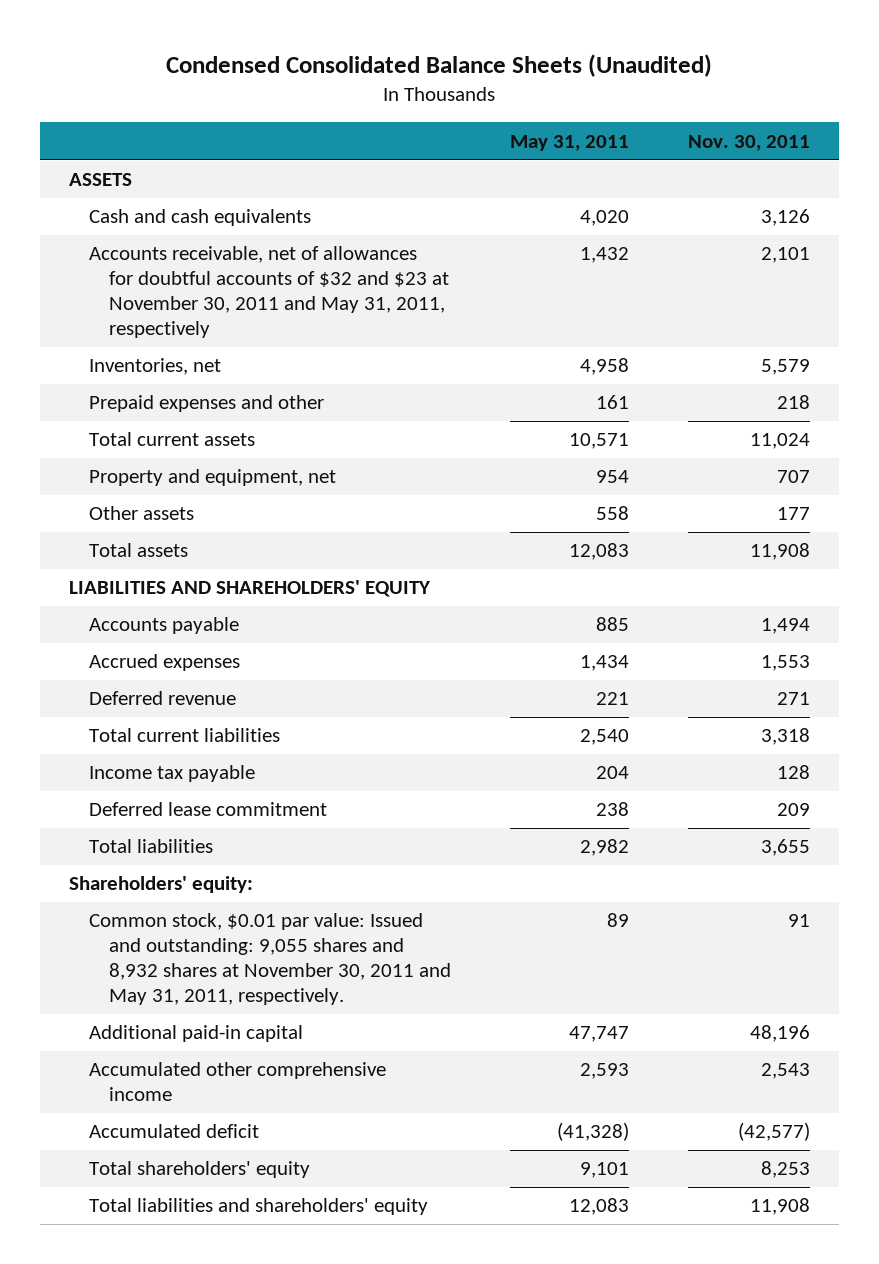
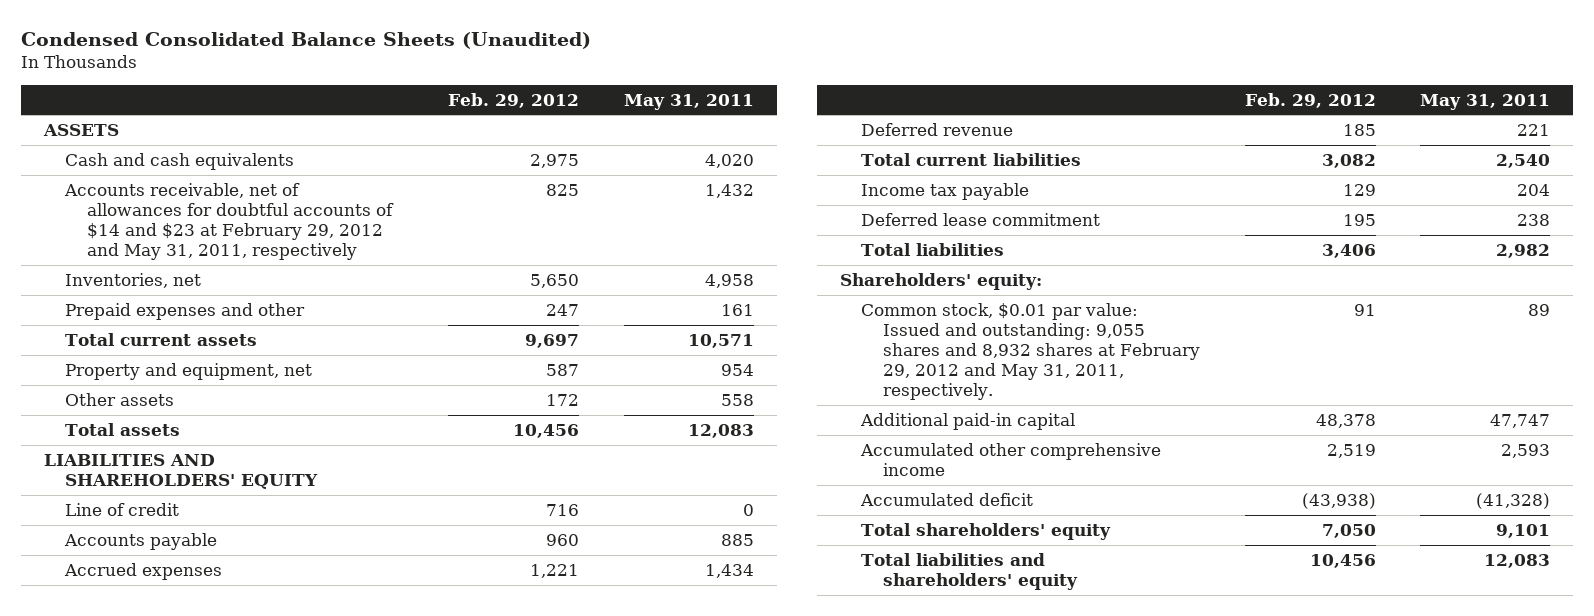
[687,134,810,151] Nov. 30, 2011 -> none
none -> [448,92,580,108] Feb. 29, 2012
[88,246,449,339] Accounts receivable, net of allowances for doubtful accounts of $32 and $23 at November 30, 2011 and May 31, 2011, respectively -> [64,182,394,261] Accounts receivable, net of allowances for doubtful accounts of $14 and $23 at February 29, 2012 and May 31, 2011, respectively
none -> [65,502,180,516] Line of credit
[88,913,451,1006] Common stock, $0.01 par value: Issued and outstanding: 9,055 shares and 8,932 shares at November 30, 2011 and May 31, 2011, respectively. -> [861,302,1200,401] Common stock, $0.01 par value: Issued and outstanding: 9,055 shares and 8,932 shares at February 29, 2012 and May 31, 2011, respectively.

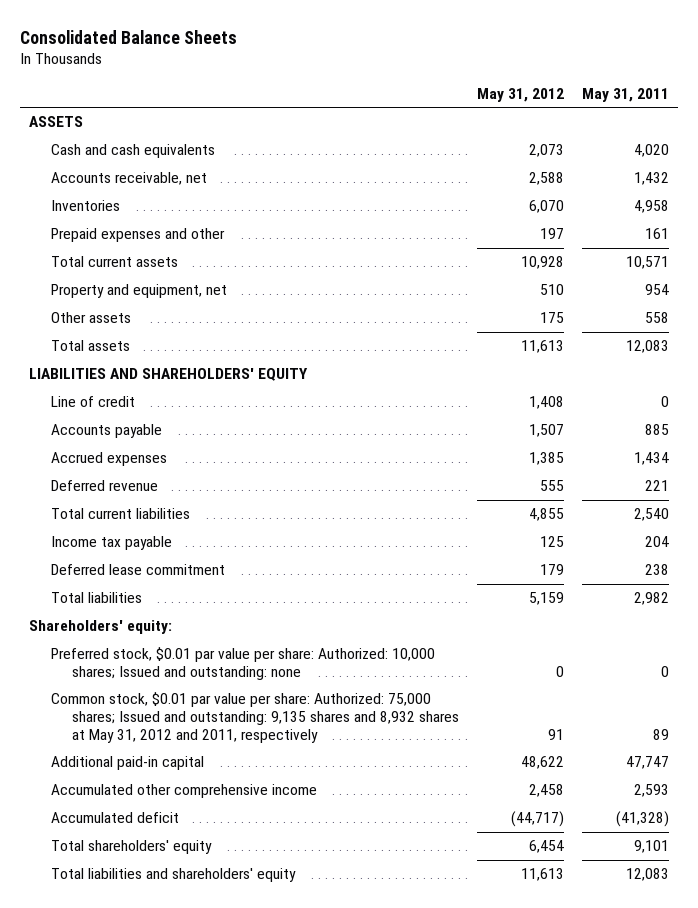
[21,32,592,50] Condensed Consolidated Balance Sheets (Unaudited) -> [20,29,238,44] Consolidated Balance Sheets
[448,92,580,108] Feb. 29, 2012 -> none
none -> [477,87,565,102] May 31, 2012
[64,182,394,261] Accounts receivable, net of allowances for doubtful accounts of $14 and $23 at February 29, 2012 and May 31, 2011, respectively -> [50,172,207,186] Accounts receivable, net
[65,272,202,288] Inventories, net -> [50,200,120,212] Inventories
none -> [50,647,435,680] Preferred stock, $0.01 par value per share: Authorized: 10,000 shares; Issued and outstanding: none
[861,302,1200,401] Common stock, $0.01 par value: Issued and outstanding: 9,055 shares and 8,932 shares at February 29, 2012 and May 31, 2011, respectively. -> [50,692,460,743] Common stock, $0.01 par value per share: Authorized: 75,000 shares; Issued and outstanding: 9,135 shares and 8,932 shares at May 31, 2012 and 2011, respectively

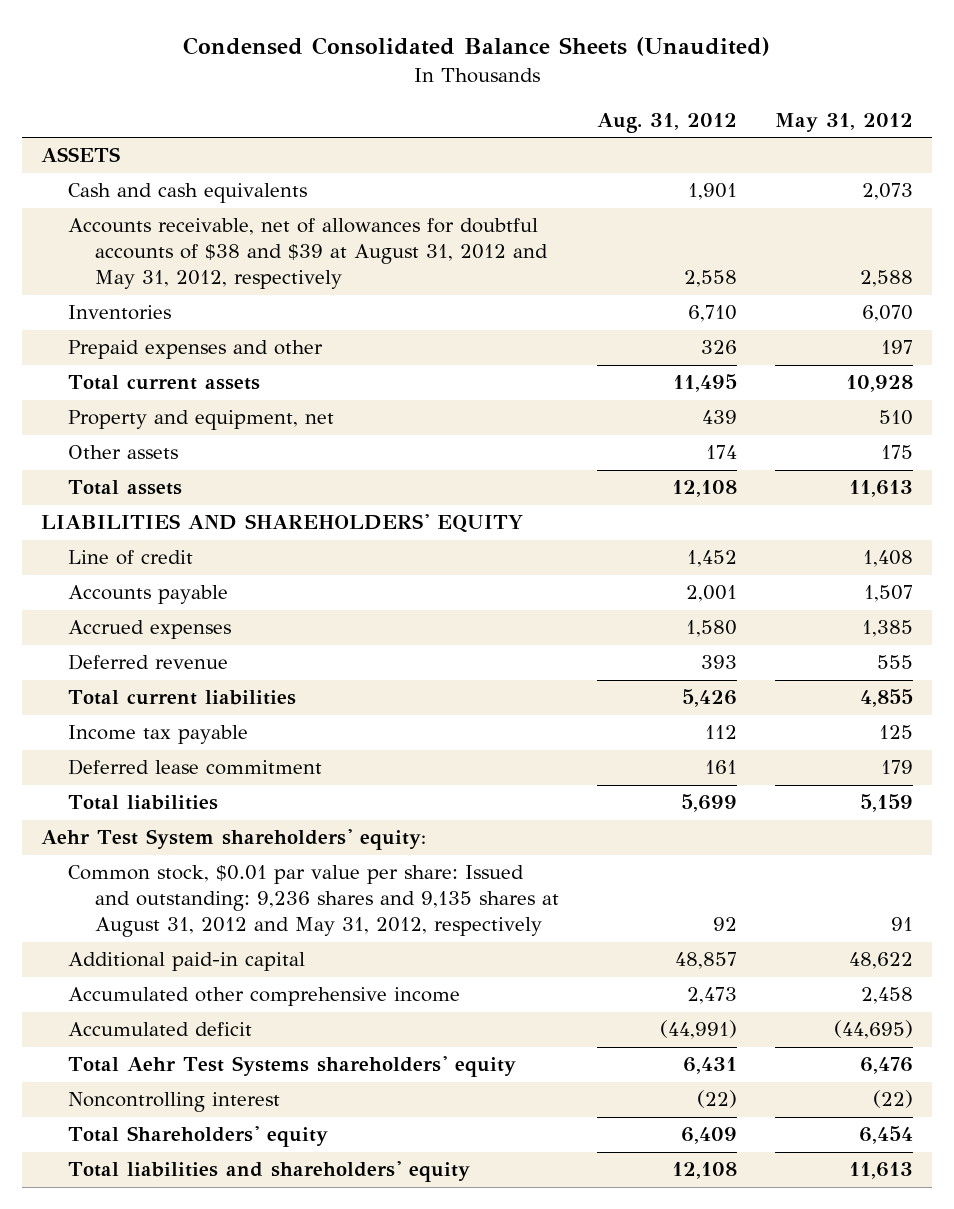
[20,29,238,44] Consolidated Balance Sheets -> [183,37,771,57] Condensed Consolidated Balance Sheets (Unaudited)
[582,87,670,102] May 31, 2011 -> none
none -> [597,113,738,134] Aug. 31, 2012
[50,172,207,186] Accounts receivable, net -> [68,218,549,290] Accounts receivable, net of allowances for doubtful accounts of $38 and $39 at August 31, 2012 and May 31, 2012, respectively
[50,647,435,680] Preferred stock, $0.01 par value per share: Authorized: 10,000 shares; Issued and outstanding: none -> none
[29,620,173,635] Shareholders' equity: -> [41,829,427,851] Aehr Test System shareholders' equity:
[50,692,460,743] Common stock, $0.01 par value per share: Authorized: 75,000 shares; Issued and outstanding: 9,135 shares and 8,932 shares at May 31, 2012 and 2011, respectively -> [68,865,560,938] Common stock, $0.01 par value per share: Issued and outstanding: 9,236 shares and 9,135 shares at August 31, 2012 and May 31, 2012, respectively
[511,811,565,828] (44,717) -> [834,1020,914,1040] (44,695)
[50,840,212,855] Total shareholders' equity -> [68,1056,517,1078] Total Aehr Test Systems shareholders' equity
[529,840,565,854] 6,454 -> [860,1057,914,1075] 6,476
none -> [68,1092,281,1113] Noncontrolling interest
none -> [68,1126,329,1148] Total Shareholders' equity

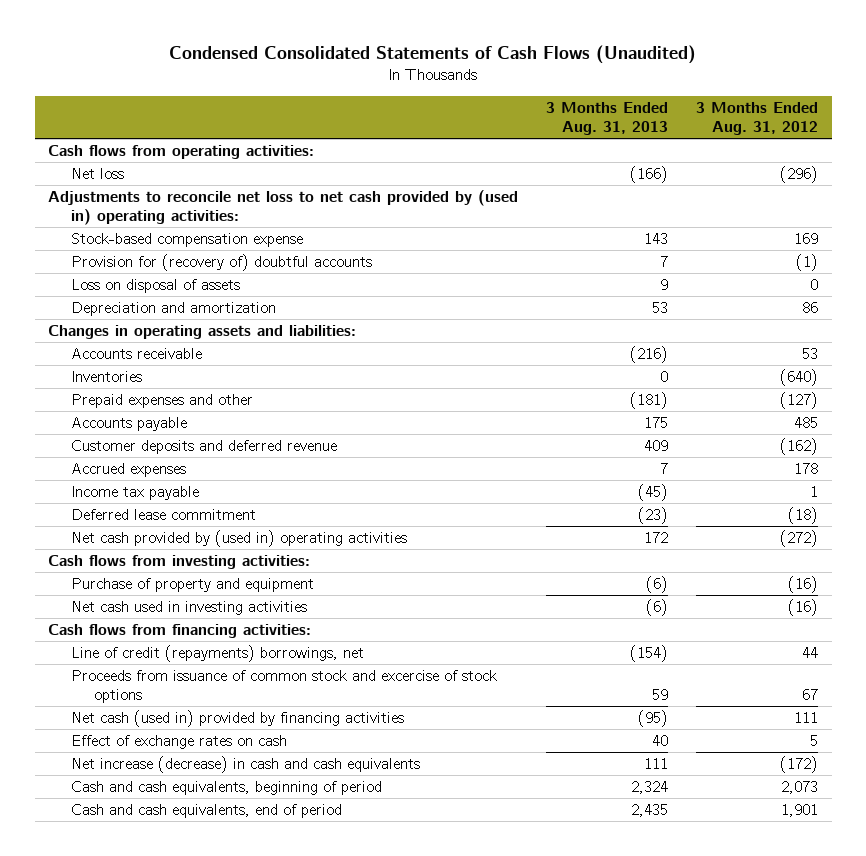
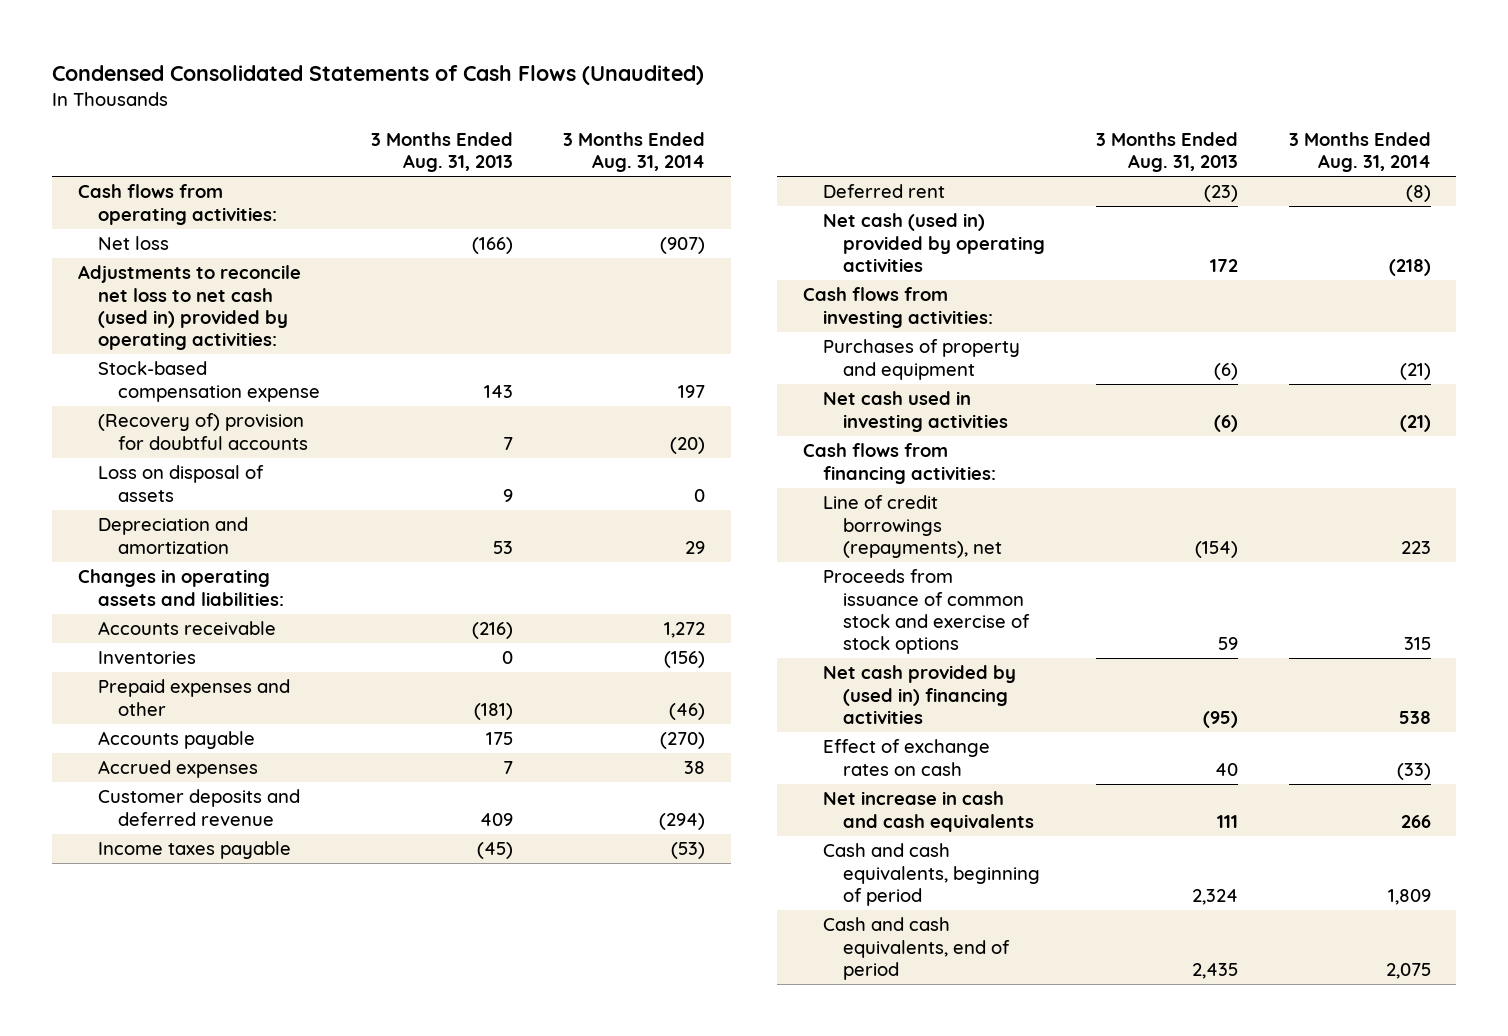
[695,101,818,135] 3 Months Ended Aug. 31, 2012 -> none
none -> [563,131,706,173] 3 Months Ended Aug. 31, 2014
[48,190,519,226] Adjustments to reconcile net loss to net cash provided by (used in) operating activities: -> [77,265,301,350] Adjustments to reconcile net loss to net cash (used in) provided by operating activities:
[71,254,373,272] Provision for (recovery of) doubtful accounts -> [97,413,308,450] (Recovery of) provision for doubtful accounts
[71,440,338,455] Customer deposits and deferred revenue -> [97,789,300,826] Customer deposits and deferred revenue
[71,486,200,501] Income tax payable -> [97,841,291,860] Income taxes payable
[71,509,257,521] Deferred lease commitment -> [822,184,945,199] Deferred rent
[71,530,408,548] Net cash provided by (used in) operating activities -> [822,213,1045,272] Net cash (used in) provided by operating activities
[71,578,315,593] Purchase of property and equipment -> [822,339,1020,380] Purchases of property and equipment
[71,645,365,663] Line of credit (repayments) borrowings, net -> [822,495,1002,558] Line of credit borrowings (repayments), net
[71,670,498,704] Proceeds from issuance of common stock and excercise of stock options -> [822,569,1030,654] Proceeds from issuance of common stock and exercise of stock options
[71,710,405,728] Net cash (used in) provided by financing activities -> [822,665,1016,724] Net cash provided by (used in) financing activities
[71,756,421,774] Net increase (decrease) in cash and cash equivalents -> [822,791,1034,832] Net increase in cash and cash equivalents

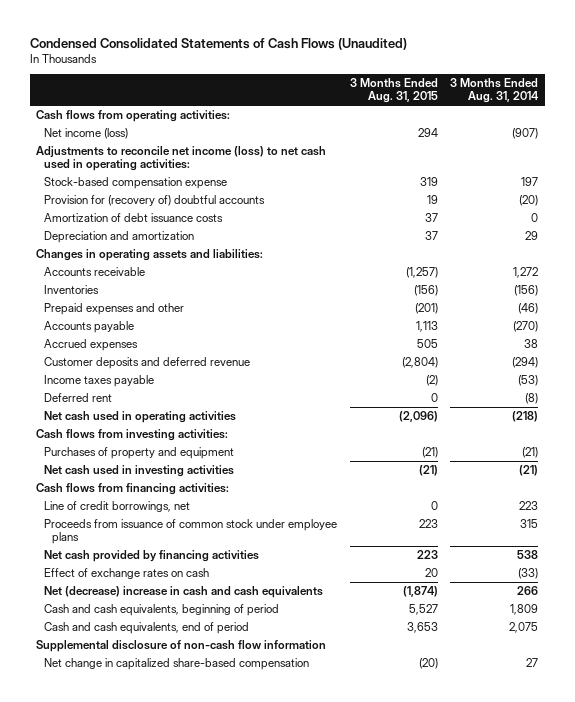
[370,131,513,173] 3 Months Ended Aug. 31, 2013 -> none
none -> [349,78,438,104] 3 Months Ended Aug. 31, 2015
[97,236,169,251] Net loss -> [44,128,129,140] Net income (loss)
[77,265,301,350] Adjustments to reconcile net loss to net cash (used in) provided by operating activities: -> [36,146,327,172] Adjustments to reconcile net income (loss) to net cash used in operating activities:
[97,465,264,502] Loss on disposal of assets -> none
[97,413,308,450] (Recovery of) provision for doubtful accounts -> [44,195,266,207] Provision for (recovery of) doubtful accounts
none -> [44,213,224,223] Amortization of debt issuance costs
[822,213,1045,272] Net cash (used in) provided by operating activities -> [44,411,237,424] Net cash used in operating activities
[822,495,1002,558] Line of credit borrowings (repayments), net -> [44,501,191,513] Line of credit borrowings, net
[822,569,1030,654] Proceeds from issuance of common stock and exercise of stock options -> [44,519,338,545] Proceeds from issuance of common stock under employee plans
[822,665,1016,724] Net cash provided by (used in) financing activities -> [44,550,260,563] Net cash provided by financing activities
[822,791,1034,832] Net increase in cash and cash equivalents -> [44,586,324,599] Net (decrease) increase in cash and cash equivalents
none -> [36,640,327,653] Supplemental disclosure of non-cash flow information
none -> [44,658,310,671] Net change in capitalized share-based compensation

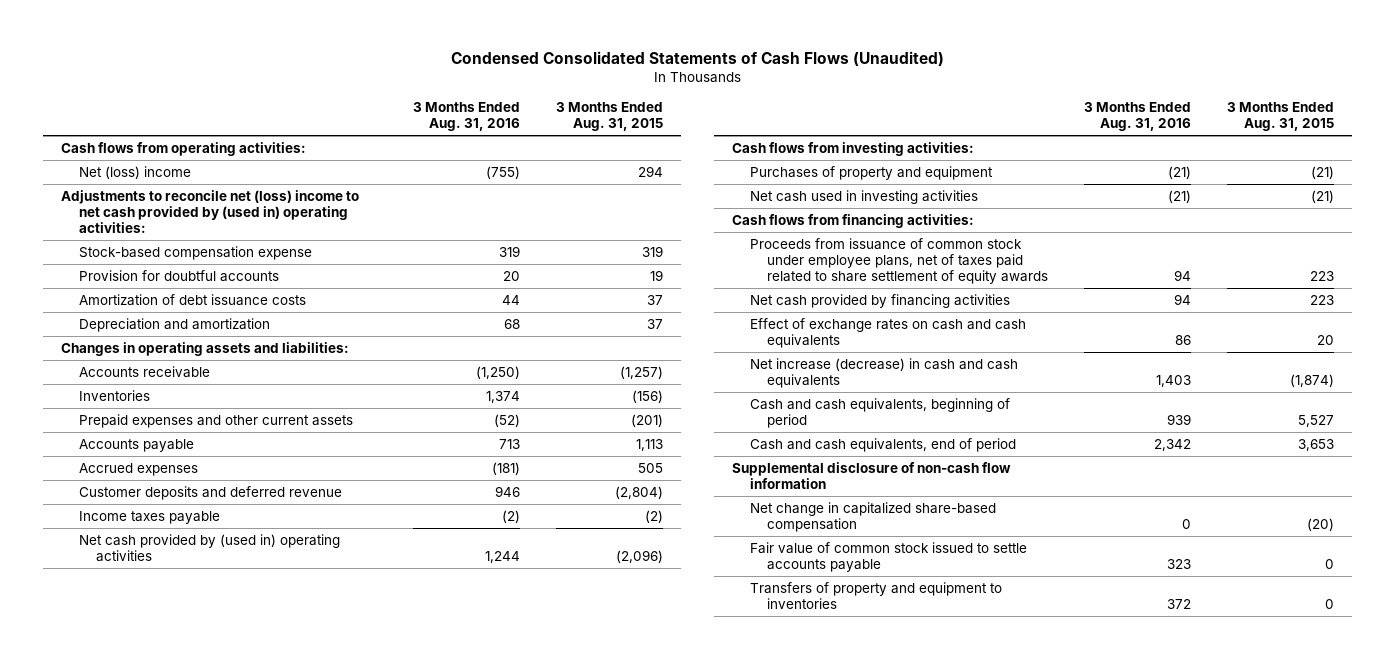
[450,78,540,104] 3 Months Ended Aug. 31, 2014 -> none
none -> [412,102,520,132] 3 Months Ended Aug. 31, 2016
[44,128,129,140] Net income (loss) -> [78,165,191,179] Net (loss) income
[36,146,327,172] Adjustments to reconcile net income (loss) to net cash used in operating activities: -> [61,189,360,233] Adjustments to reconcile net (loss) income to net cash provided by (used in) operating activities:
[44,195,266,207] Provision for (recovery of) doubtful accounts -> [78,269,279,282] Provision for doubtful accounts
[44,303,185,316] Prepaid expenses and other -> [78,413,353,428] Prepaid expenses and other current assets
[44,393,113,403] Deferred rent -> none
[44,411,237,424] Net cash used in operating activities -> [78,533,340,562] Net cash provided by (used in) operating activities
[44,501,191,513] Line of credit borrowings, net -> none
[44,519,338,545] Proceeds from issuance of common stock under employee plans -> [749,237,1048,284] Proceeds from issuance of common stock under employee plans, net of taxes paid related to share settlement of equity awards
[44,568,210,580] Effect of exchange rates on cash -> [749,317,1026,348] Effect of exchange rates on cash and cash equivalents
[44,586,324,599] Net (decrease) increase in cash and cash equivalents -> [749,357,1018,388] Net increase (decrease) in cash and cash equivalents
none -> [749,541,1027,572] Fair value of common stock issued to settle accounts payable
none -> [749,581,1002,609] Transfers of property and equipment to inventories

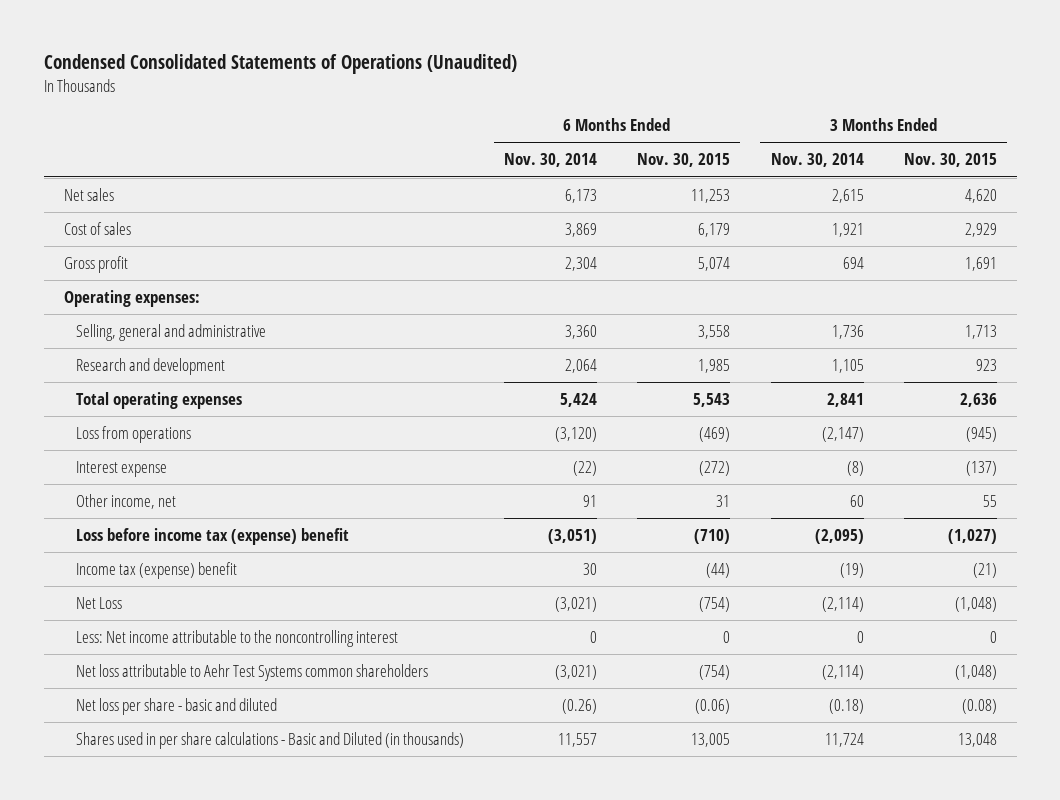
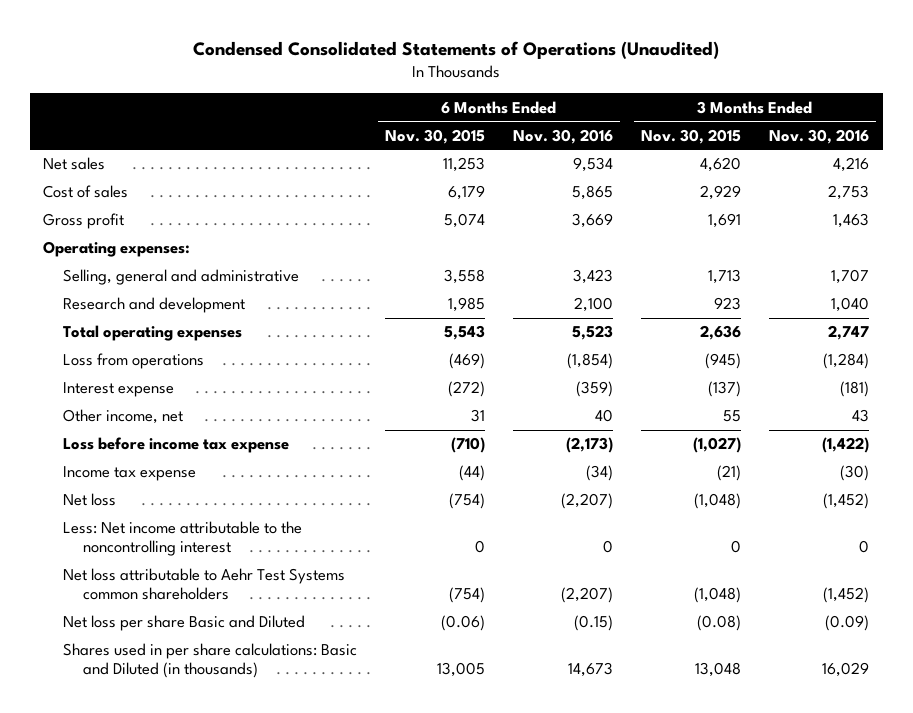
[504,153,598,168] Nov. 30, 2014 -> none
[770,153,864,168] Nov. 30, 2014 -> none
none -> [513,128,614,144] Nov. 30, 2016
none -> [769,128,870,144] Nov. 30, 2016
[76,528,350,546] Loss before income tax (expense) benefit -> [63,437,290,454] Loss before income tax expense
[76,562,238,580] Income tax (expense) benefit -> [63,466,197,482] Income tax expense
[76,597,123,610] Net Loss -> [63,493,117,507] Net loss
[76,698,278,716] Net loss per share - basic and diluted -> [63,615,306,632] Net loss per share Basic and Diluted
[76,732,465,750] Shares used in per share calculations - Basic and Diluted (in thousands) -> [63,643,358,679] Shares used in per share calculations: Basic and Diluted (in thousands)

